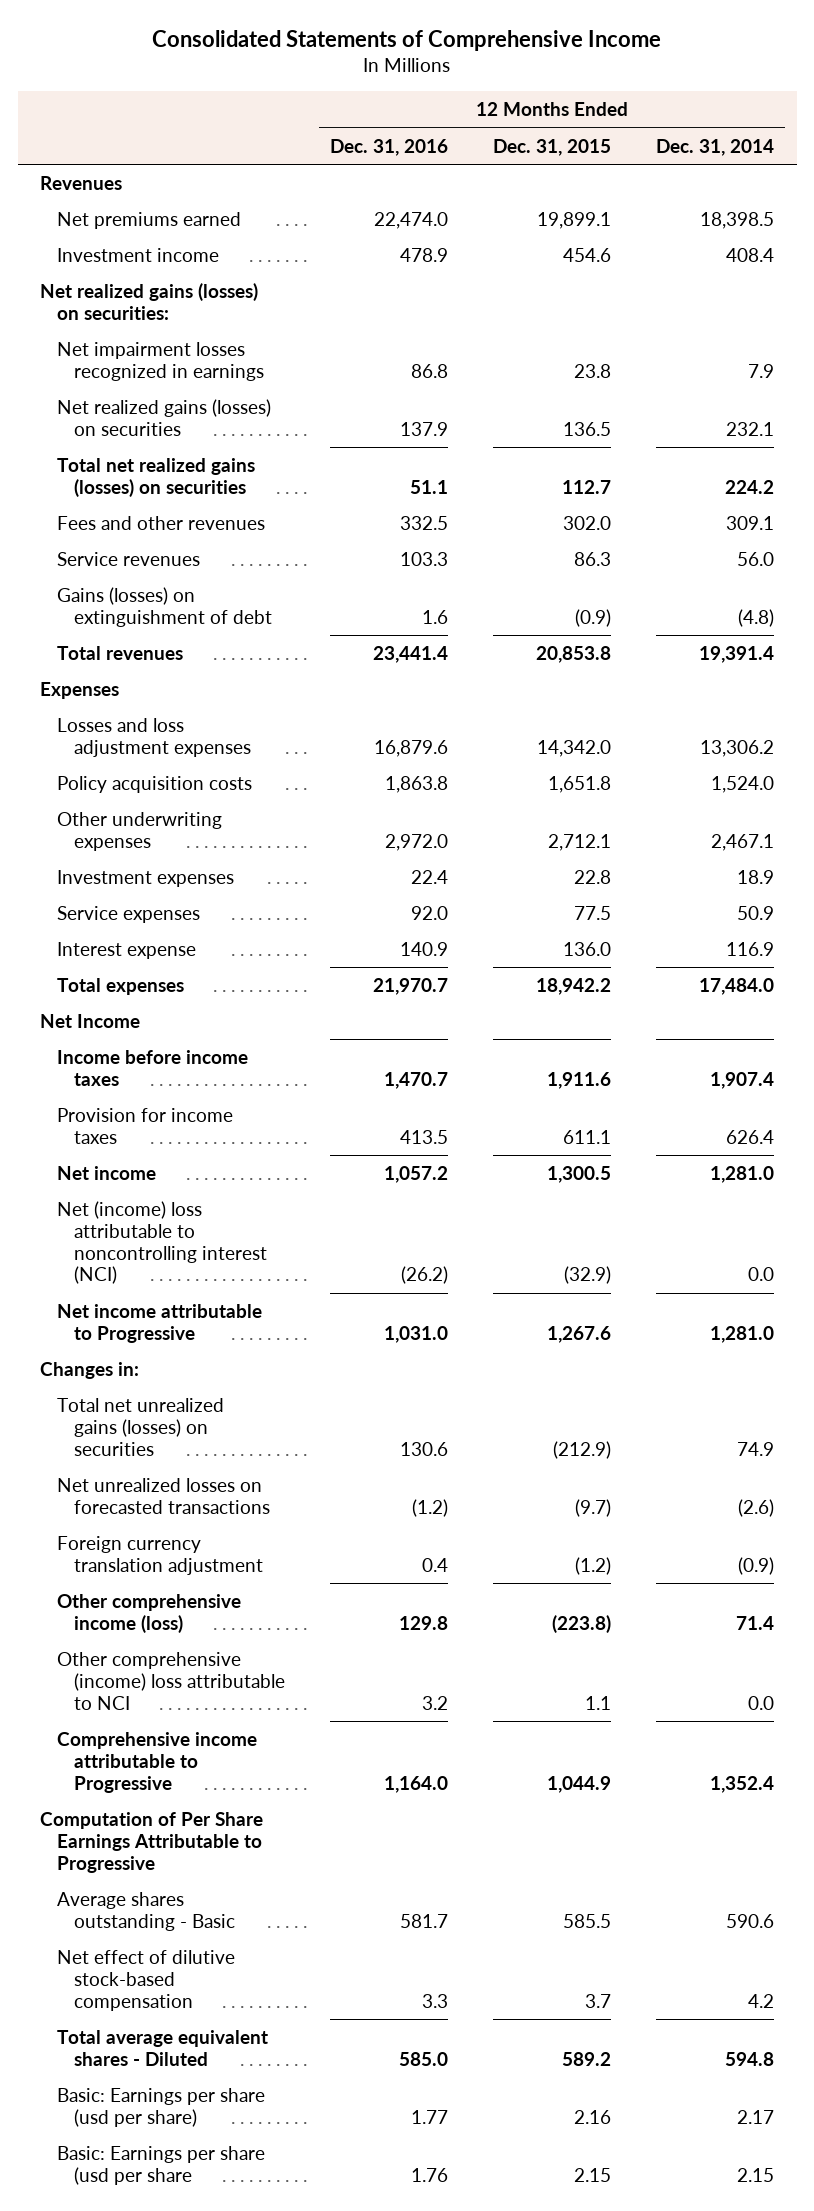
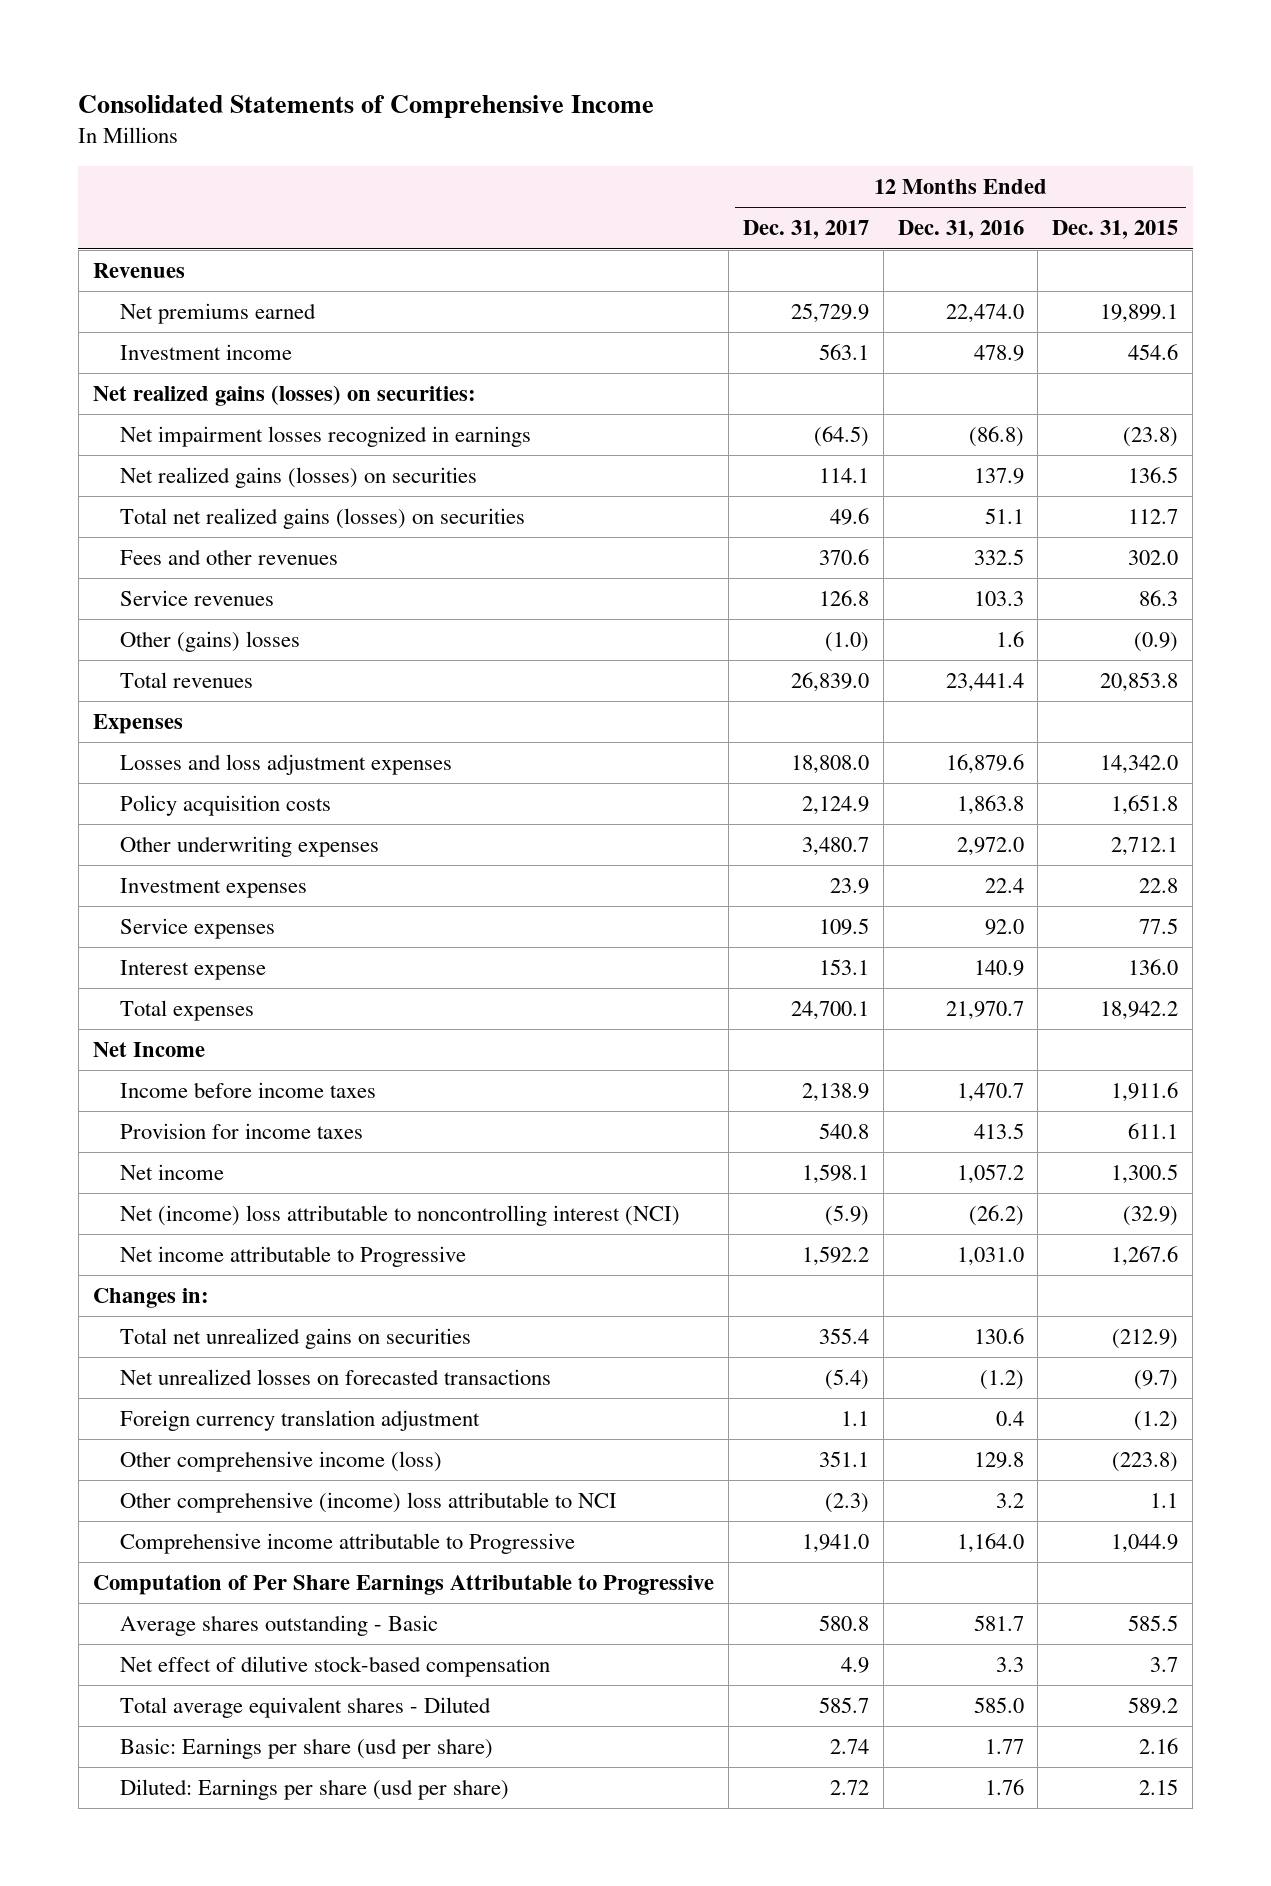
[656,138,775,156] Dec. 31, 2014 -> none
none -> [742,220,869,240] Dec. 31, 2017
[410,363,448,378] 86.8 -> [968,426,1024,448] (86.8)
[573,363,611,378] 23.8 -> [1123,427,1179,448] (23.8)
[56,587,272,627] Gains (losses) on extinguishment of debt -> [120,631,301,653] Other (gains) losses
[56,1398,224,1456] Total net unrealized gains (losses) on securities -> [120,1328,472,1350] Total net unrealized gains on securities
[56,2146,265,2185] Basic: Earnings per share (usd per share -> [120,1779,510,1801] Diluted: Earnings per share (usd per share)

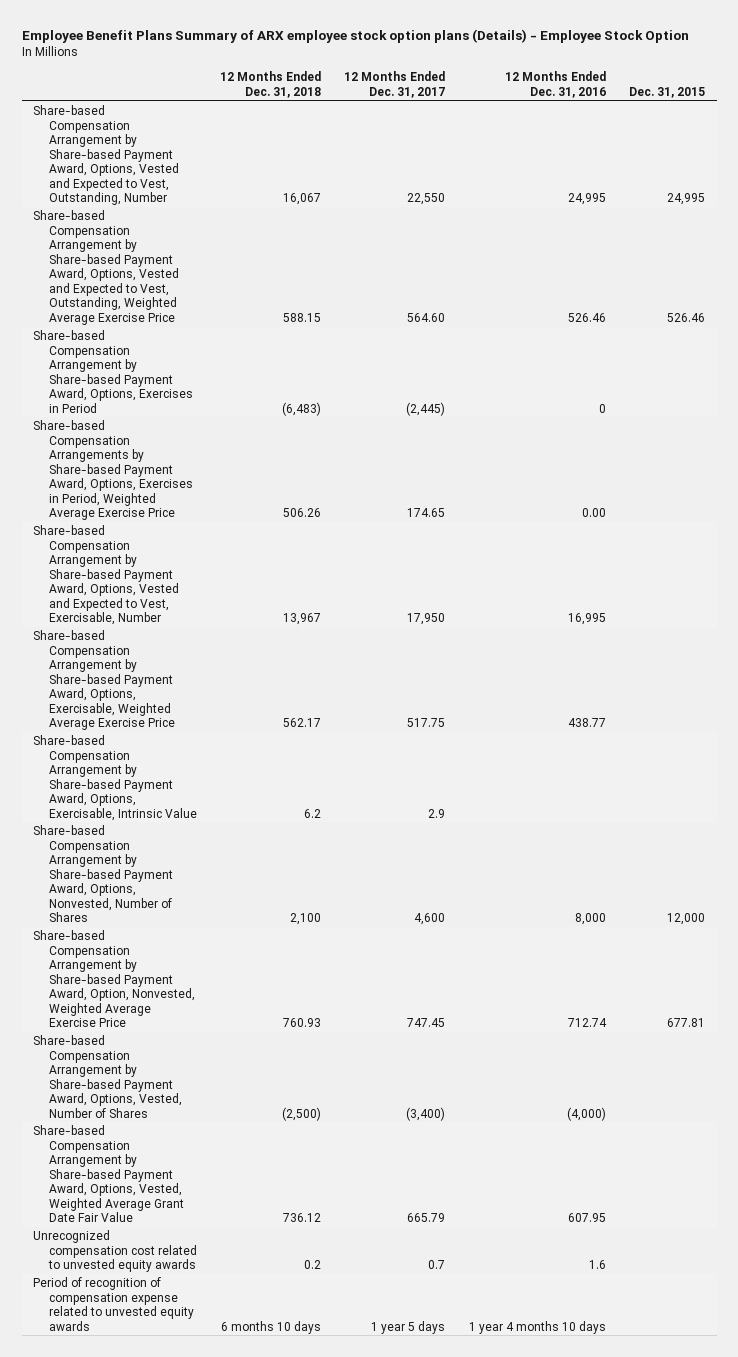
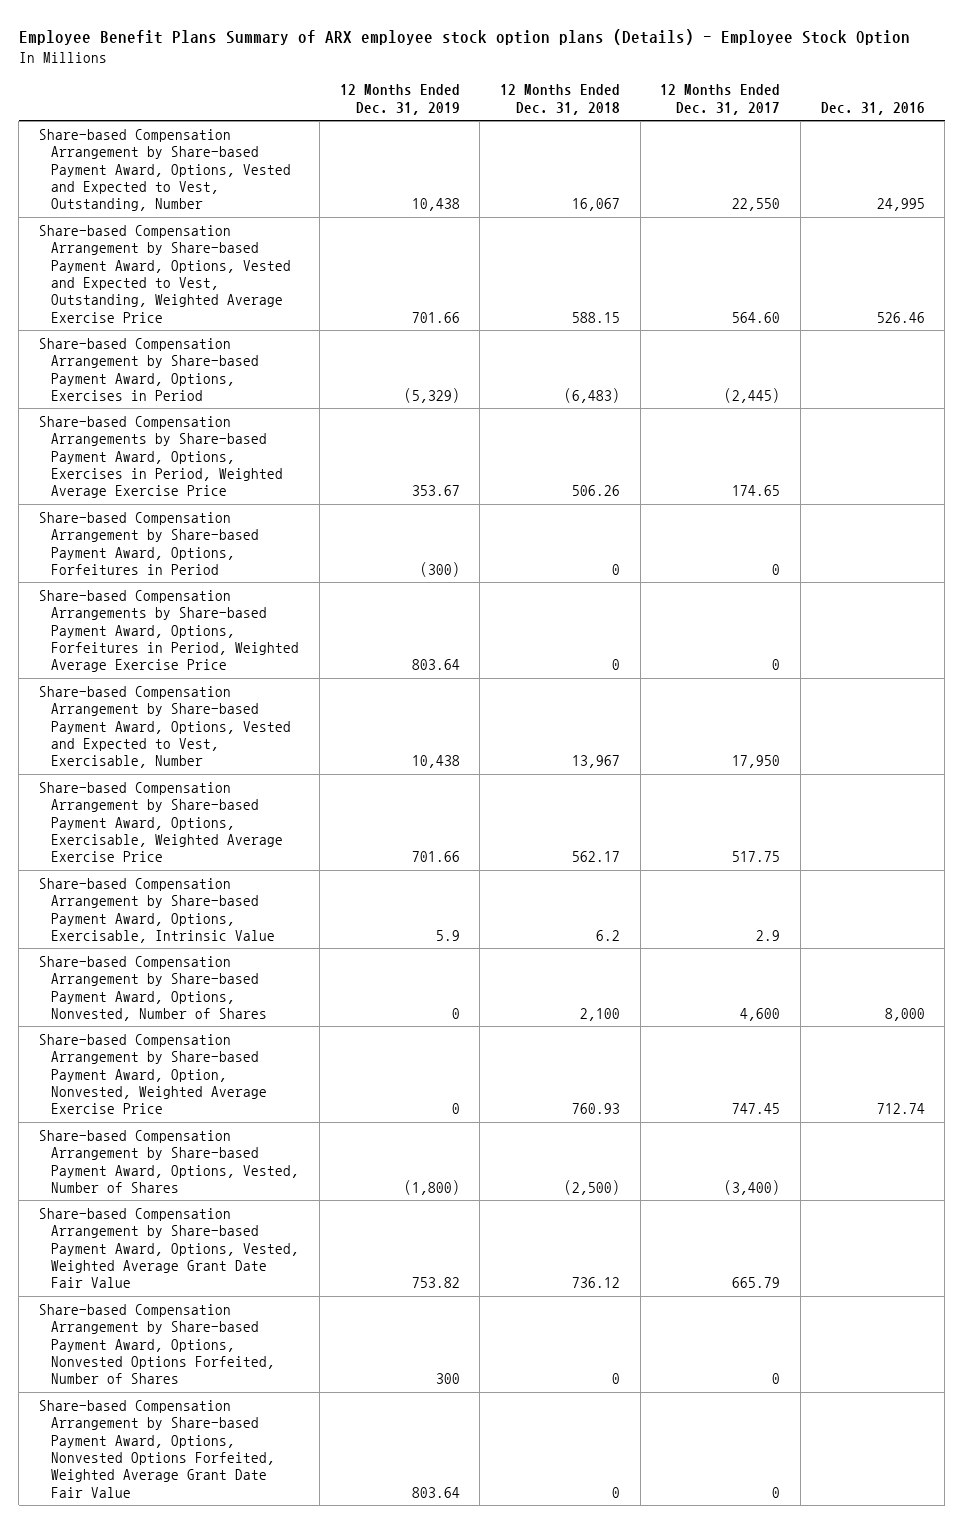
[504,71,606,98] 12 Months Ended Dec. 31, 2016 -> none
[629,86,706,98] Dec. 31, 2015 -> none
none -> [339,84,460,115] 12 Months Ended Dec. 31, 2019
none -> [820,101,925,115] Dec. 31, 2016
none -> [38,511,260,576] Share-based Compensation Arrangement by Share-based Payment Award, Options, Forfeitures in Period
none -> [38,589,300,673] Share-based Compensation Arrangements by Share-based Payment Award, Options, Forfeitures in Period, Weighted Average Exercise Price
[33,1230,197,1273] Unrecognized compensation cost related to unvested equity awards -> none
[33,1277,194,1331] Period of recognition of compensation expense related to unvested equity awards -> none
none -> [38,1303,276,1385] Share-based Compensation Arrangement by Share-based Payment Award, Options, Nonvested Options Forfeited, Number of Shares
none -> [38,1399,276,1498] Share-based Compensation Arrangement by Share-based Payment Award, Options, Nonvested Options Forfeited, Weighted Average Grant Date Fair Value

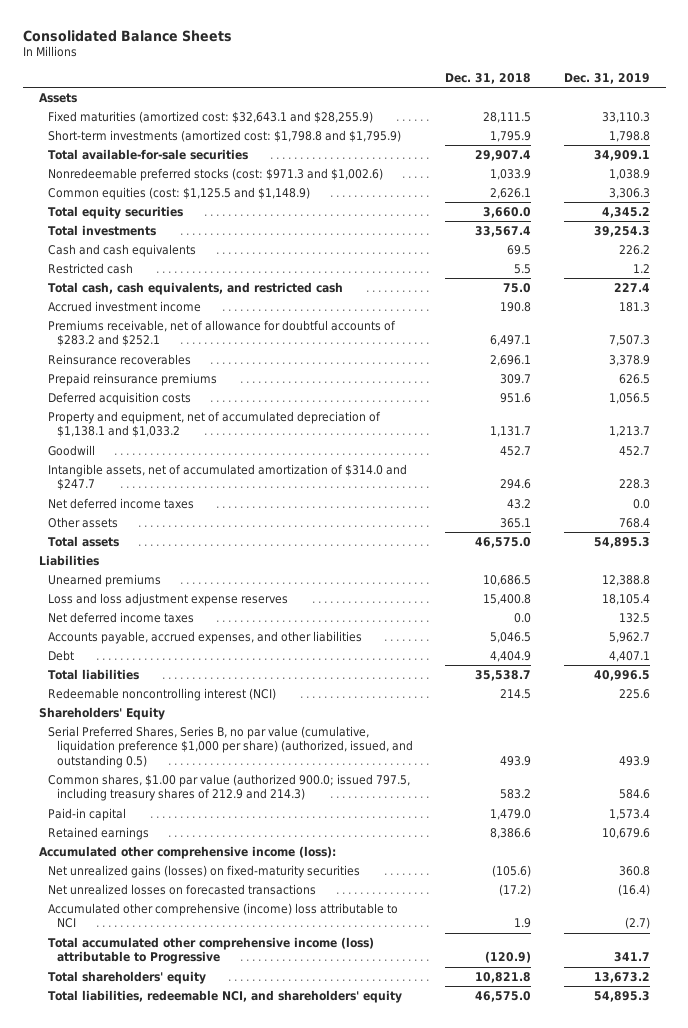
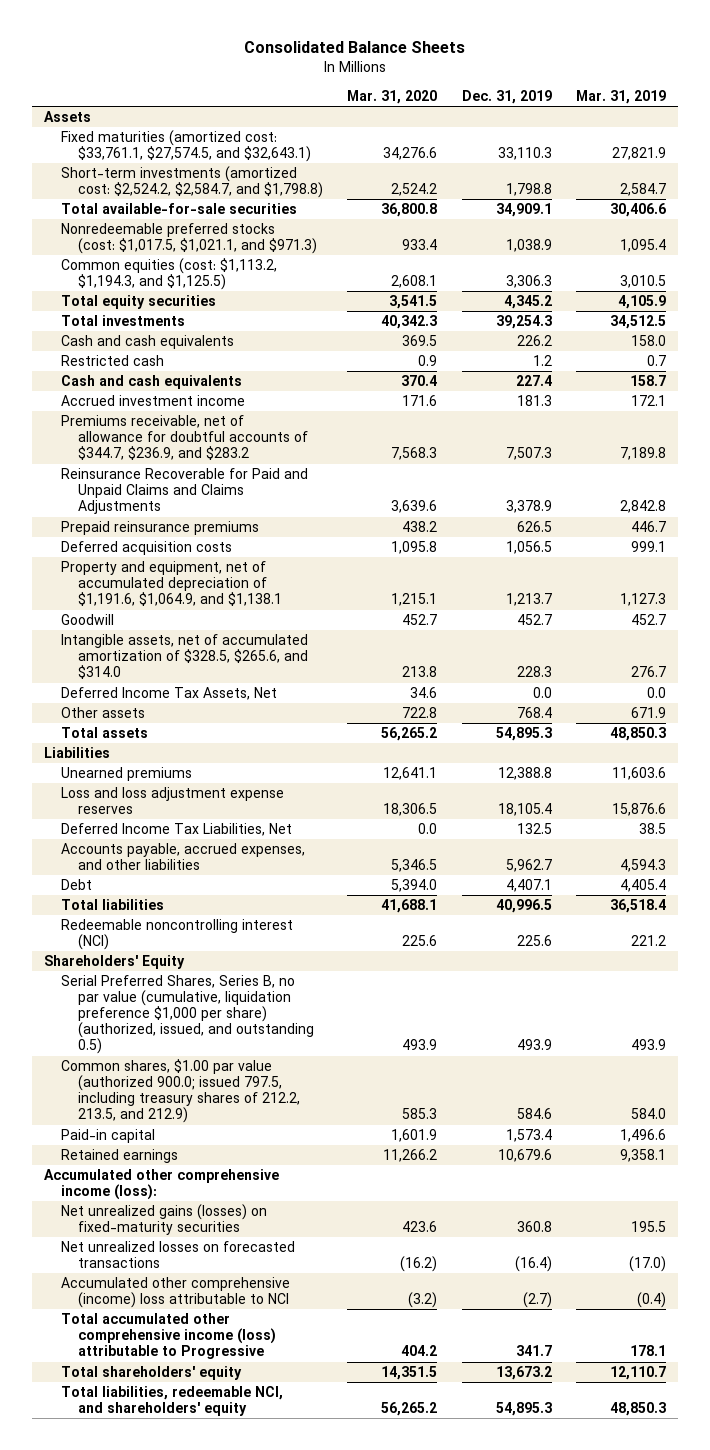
[445,72,532,84] Dec. 31, 2018 -> none
none -> [347,89,438,104] Mar. 31, 2020
none -> [575,89,666,104] Mar. 31, 2019
[47,110,373,123] Fixed maturities (amortized cost: $32,643.1 and $28,255.9) -> [61,130,312,163] Fixed maturities (amortized cost: $33,761.1, $27,574.5, and $32,643.1)
[47,129,401,142] Short-term investments (amortized cost: $1,798.8 and $1,795.9) -> [61,166,324,199] Short-term investments (amortized cost: $2,524.2, $2,584.7, and $1,798.8)
[47,167,383,181] Nonredeemable preferred stocks (cost: $971.3 and $1,002.6) -> [61,223,318,255] Nonredeemable preferred stocks (cost: $1,017.5, $1,021.1, and $971.3)
[47,186,310,200] Common equities (cost: $1,125.5 and $1,148.9) -> [61,258,278,291] Common equities (cost: $1,113.2, $1,194.3, and $1,125.5)
[47,281,343,295] Total cash, cash equivalents, and restricted cash -> [61,375,243,390] Cash and cash equivalents
[47,319,396,347] Premiums receivable, net of allowance for doubtful accounts of $283.2 and $252.1 -> [61,415,309,461] Premiums receivable, net of allowance for doubtful accounts of $344.7, $236.9, and $283.2
[47,353,191,365] Reinsurance recoverables -> [61,468,309,515] Reinsurance Recoverable for Paid and Unpaid Claims and Claims Adjustments
[47,410,381,438] Property and equipment, net of accumulated depreciation of $1,138.1 and $1,033.2 -> [61,561,283,607] Property and equipment, net of accumulated depreciation of $1,191.6, $1,064.9, and $1,138.1
[47,463,407,491] Intangible assets, net of accumulated amortization of $314.0 and $247.7 -> [61,634,309,680] Intangible assets, net of accumulated amortization of $328.5, $265.6, and $314.0
[47,497,194,509] Net deferred income taxes -> [61,687,278,701] Deferred Income Tax Assets, Net
[47,611,194,623] Net deferred income taxes -> [61,823,293,837] Deferred Income Tax Liabilities, Net
[47,773,410,802] Common shares, $1.00 par value (authorized 900.0; issued 797.5, including treasury shares of 212.9 and 214.3) -> [61,1059,301,1124] Common shares, $1.00 par value (authorized 900.0; issued 797.5, including treasury shares of 212.2, 213.5, and 212.9)

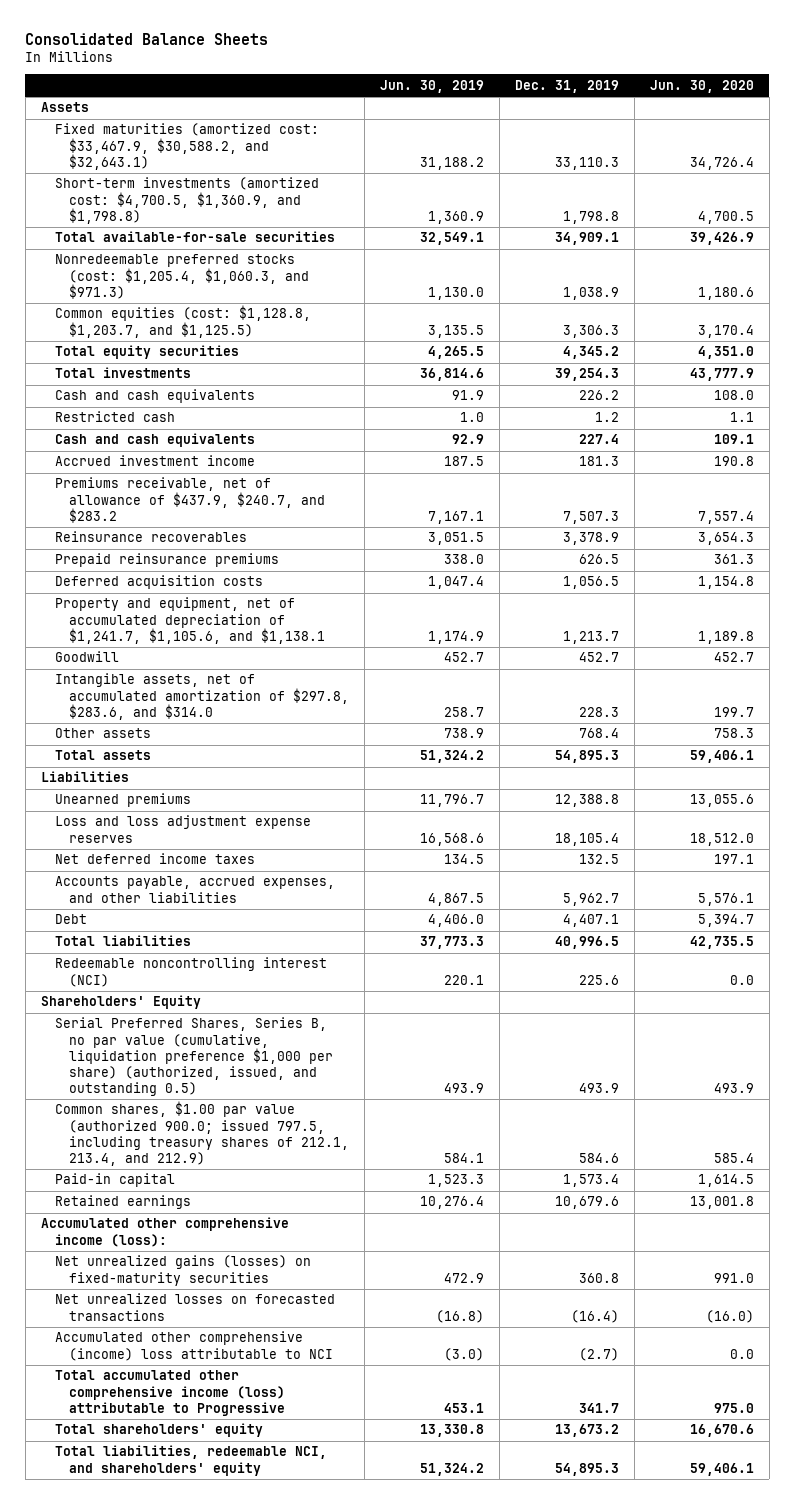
[347,89,438,104] Mar. 31, 2020 -> none
[575,89,666,104] Mar. 31, 2019 -> none
none -> [380,79,485,93] Jun. 30, 2019
none -> [649,79,754,93] Jun. 30, 2020
[61,130,312,163] Fixed maturities (amortized cost: $33,761.1, $27,574.5, and $32,643.1) -> [55,123,320,170] Fixed maturities (amortized cost: $33,467.9, $30,588.2, and $32,643.1)
[61,166,324,199] Short-term investments (amortized cost: $2,524.2, $2,584.7, and $1,798.8) -> [55,177,320,224] Short-term investments (amortized cost: $4,700.5, $1,360.9, and $1,798.8)
[61,223,318,255] Nonredeemable preferred stocks (cost: $1,017.5, $1,021.1, and $971.3) -> [55,254,310,299] Nonredeemable preferred stocks (cost: $1,205.4, $1,060.3, and $971.3)
[61,258,278,291] Common equities (cost: $1,113.2, $1,194.3, and $1,125.5) -> [55,305,312,338] Common equities (cost: $1,128.8, $1,203.7, and $1,125.5)
[61,415,309,461] Premiums receivable, net of allowance for doubtful accounts of $344.7, $236.9, and $283.2 -> [55,477,326,523] Premiums receivable, net of allowance of $437.9, $240.7, and $283.2
[61,468,309,515] Reinsurance Recoverable for Paid and Unpaid Claims and Claims Adjustments -> [55,531,248,543] Reinsurance recoverables
[61,561,283,607] Property and equipment, net of accumulated depreciation of $1,191.6, $1,064.9, and $1,138.1 -> [55,597,326,644] Property and equipment, net of accumulated depreciation of $1,241.7, $1,105.6, and $1,138.1
[61,687,278,701] Deferred Income Tax Assets, Net -> none
[61,634,309,680] Intangible assets, net of accumulated amortization of $328.5, $265.6, and $314.0 -> [55,673,350,720] Intangible assets, net of accumulated amortization of $297.8, $283.6, and $314.0
[61,823,293,837] Deferred Income Tax Liabilities, Net -> [55,853,256,865] Net deferred income taxes
[61,1059,301,1124] Common shares, $1.00 par value (authorized 900.0; issued 797.5, including treasury shares of 212.2, 213.5, and 212.9) -> [55,1101,350,1166] Common shares, $1.00 par value (authorized 900.0; issued 797.5, including treasury shares of 212.1, 213.4, and 212.9)

